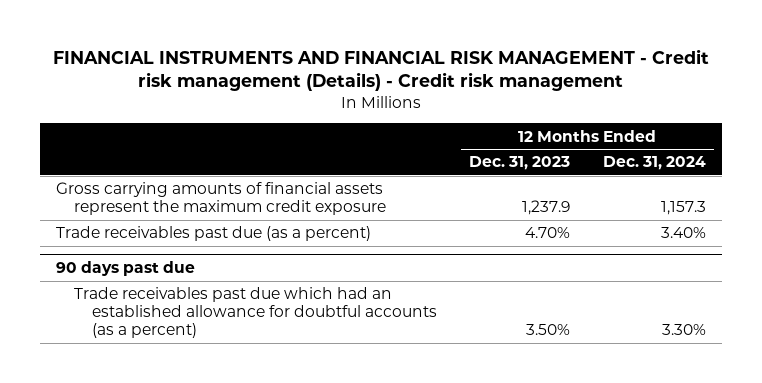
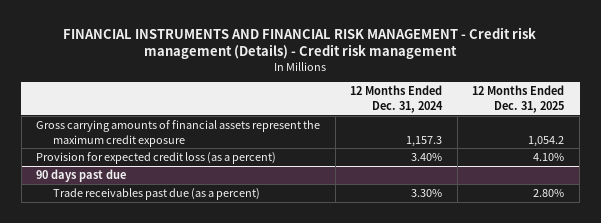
[469,156,571,171] Dec. 31, 2023 -> none
none -> [472,85,565,114] 12 Months Ended Dec. 31, 2025
[56,226,372,242] Trade receivables past due (as a percent) -> none
none -> [36,152,277,165] Provision for expected credit loss (as a percent)
[73,287,437,339] Trade receivables past due which had an established allowance for doubtful accounts (as a percent) -> none
none -> [52,188,260,201] Trade receivables past due (as a percent)

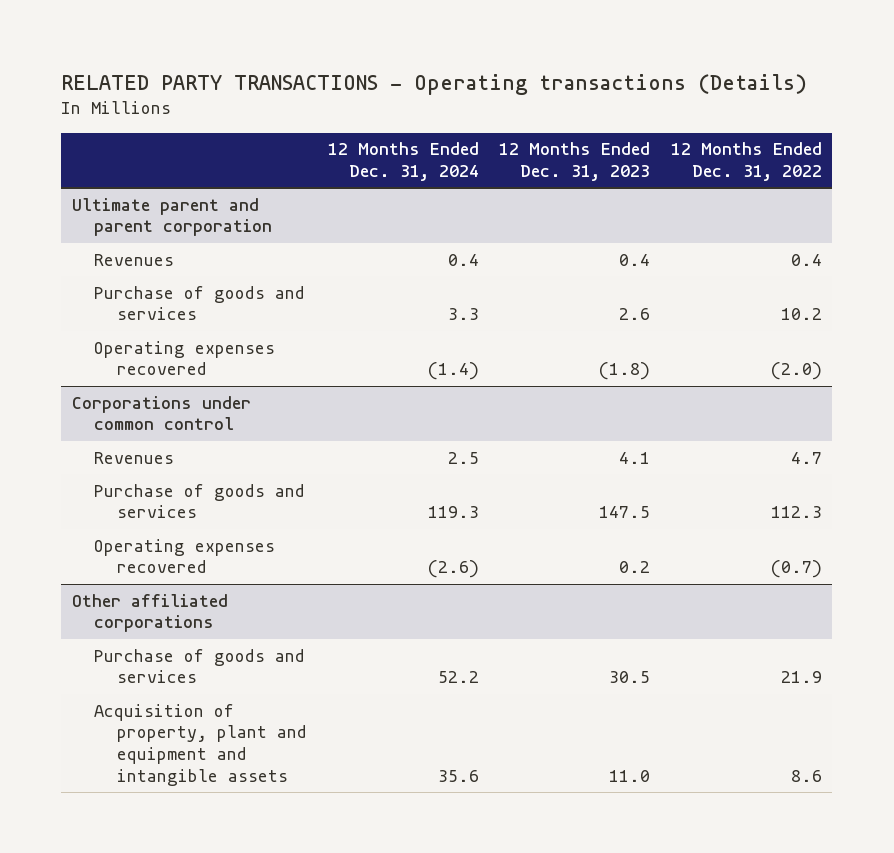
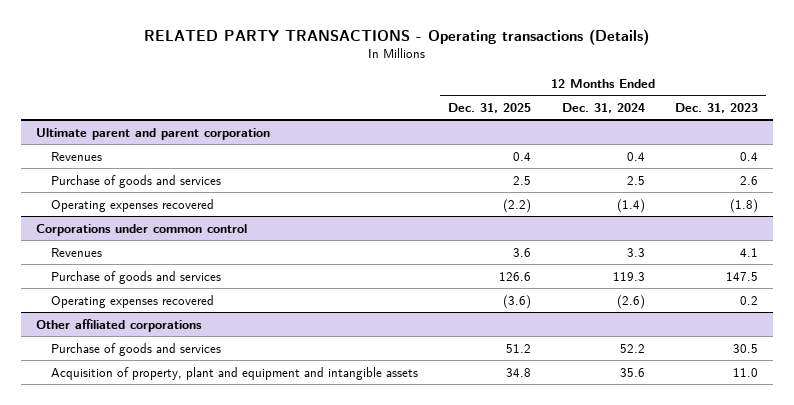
[670,142,822,182] 12 Months Ended Dec. 31, 2022 -> none
none -> [448,102,532,113] Dec. 31, 2025
[447,308,479,321] 3.3 -> [626,175,645,185] 2.5
[447,451,479,464] 2.5 -> [626,247,645,257] 3.3

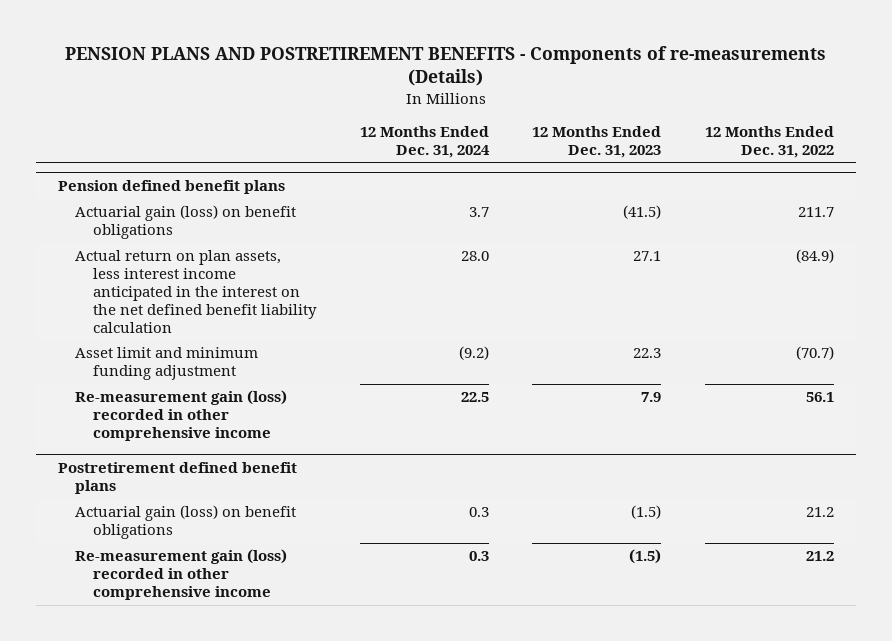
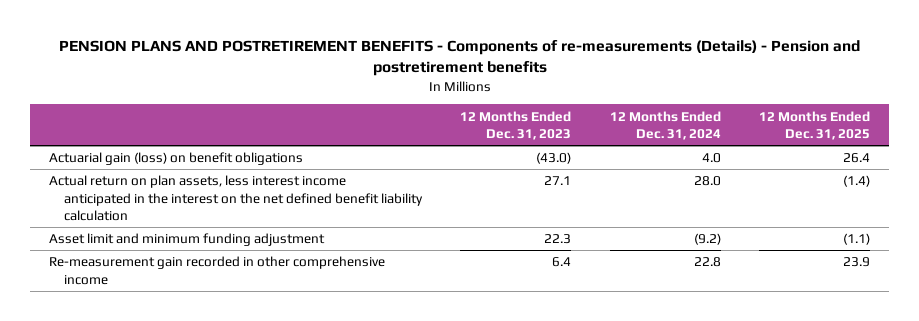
[65,45,827,87] PENSION PLANS AND POSTRETIREMENT BENEFITS - Components of re-measurements (Details) -> [58,40,860,77] PENSION PLANS AND POSTRETIREMENT BENEFITS - Components of re-measurements (Details) - Pension and postretirement benefits
[705,126,835,159] 12 Months Ended Dec. 31, 2022 -> none
none -> [758,110,870,141] 12 Months Ended Dec. 31, 2025
[58,180,286,195] Pension defined benefit plans -> none
[468,207,489,218] 3.7 -> [701,153,721,164] 4.0
[623,205,662,220] (41.5) -> [536,152,572,165] (43.0)
[58,462,298,495] Postretirement defined benefit plans -> none
[75,505,297,540] Actuarial gain (loss) on benefit obligations -> none
[75,549,288,601] Re-measurement gain (loss) recorded in other comprehensive income -> none
[75,390,288,442] Re-measurement gain (loss) recorded in other comprehensive income -> [49,256,386,285] Re-measurement gain recorded in other comprehensive income
[460,392,489,403] 22.5 -> [693,257,721,268] 22.8
[641,392,662,403] 7.9 -> [552,257,572,268] 6.4

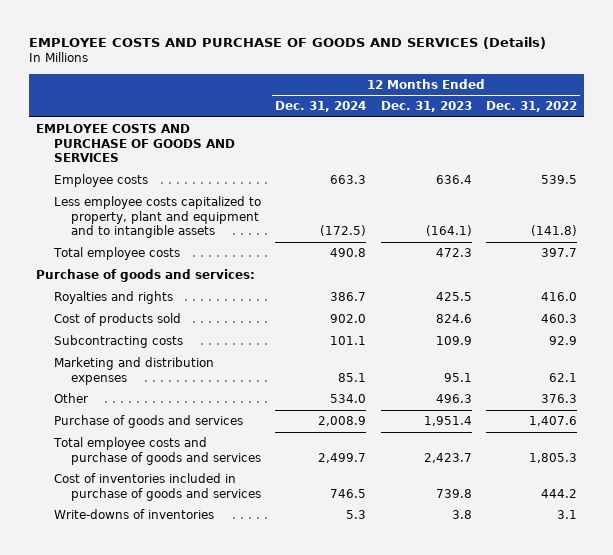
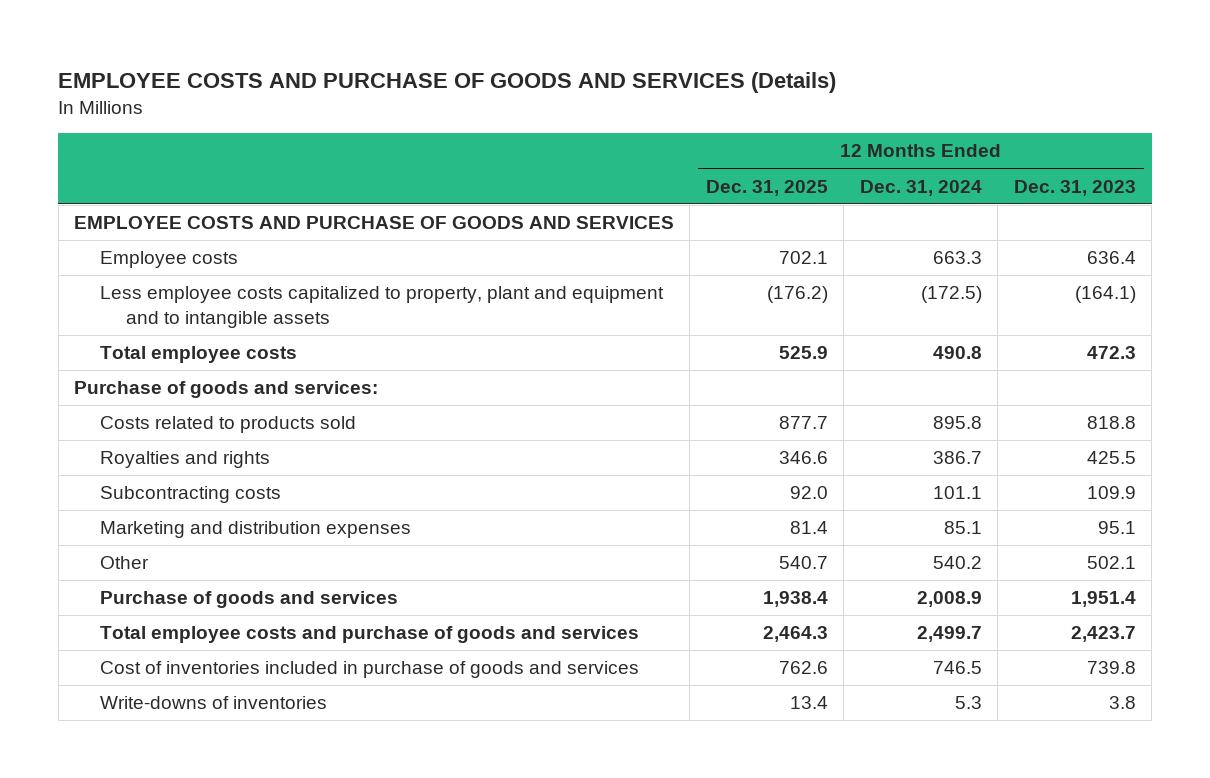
[485,101,577,113] Dec. 31, 2022 -> none
none -> [705,179,828,196] Dec. 31, 2025
none -> [99,416,356,434] Costs related to products sold
[53,312,181,326] Cost of products sold -> none
[330,393,367,403] 534.0 -> [932,556,982,570] 540.2
[435,393,472,403] 496.3 -> [1086,556,1136,570] 502.1

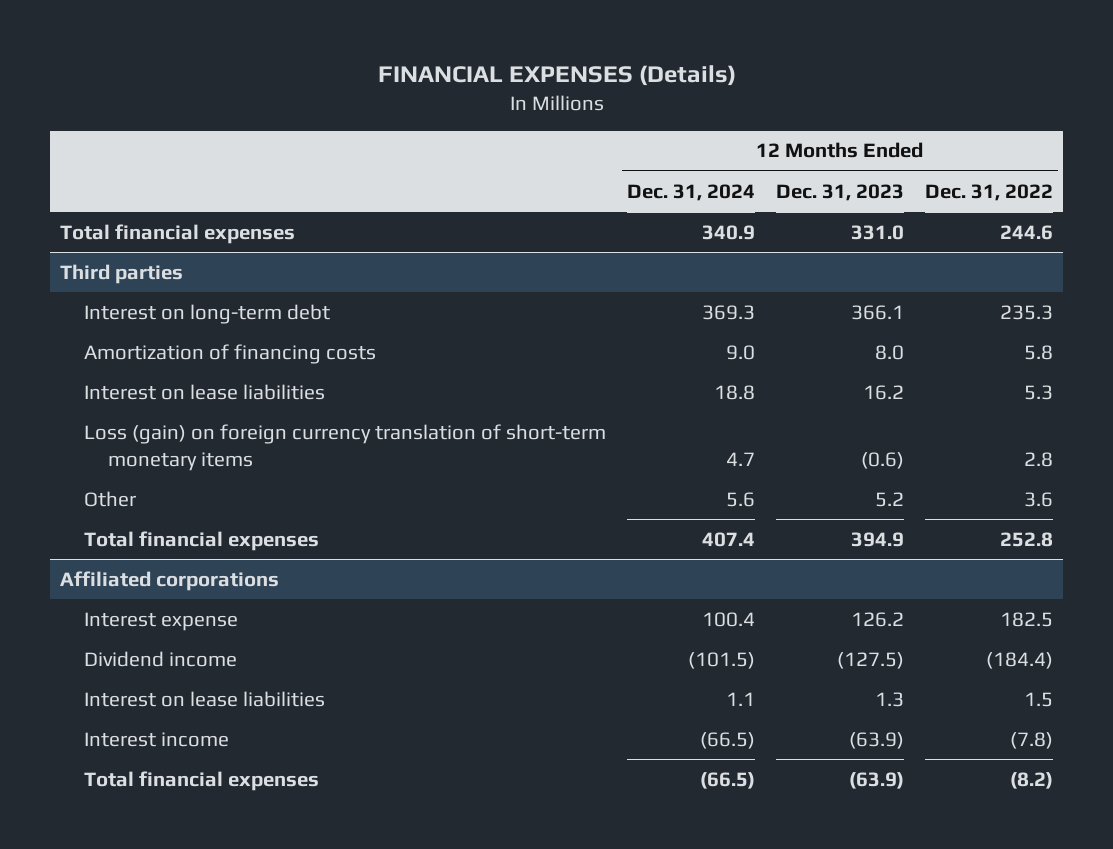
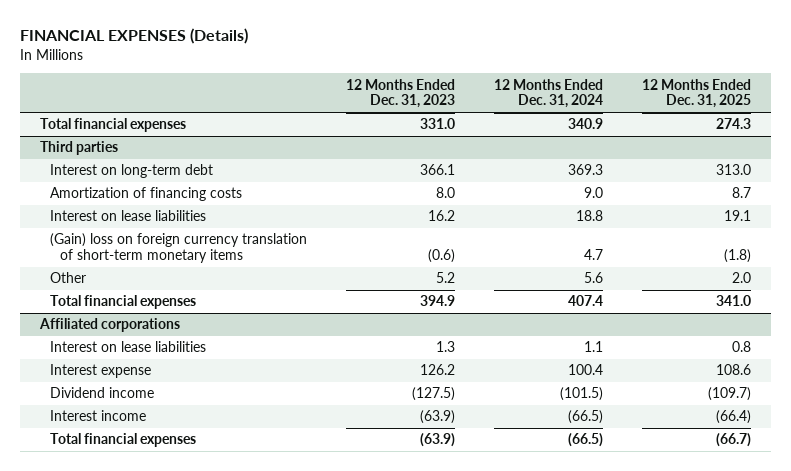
[924,183,1053,201] Dec. 31, 2022 -> none
none -> [642,78,752,109] 12 Months Ended Dec. 31, 2025
[84,423,607,471] Loss (gain) on foreign currency translation of short-term monetary items -> [49,233,307,264] (Gain) loss on foreign currency translation of short-term monetary items
[84,690,326,707] Interest on lease liabilities -> [49,341,206,353] Interest on lease liabilities

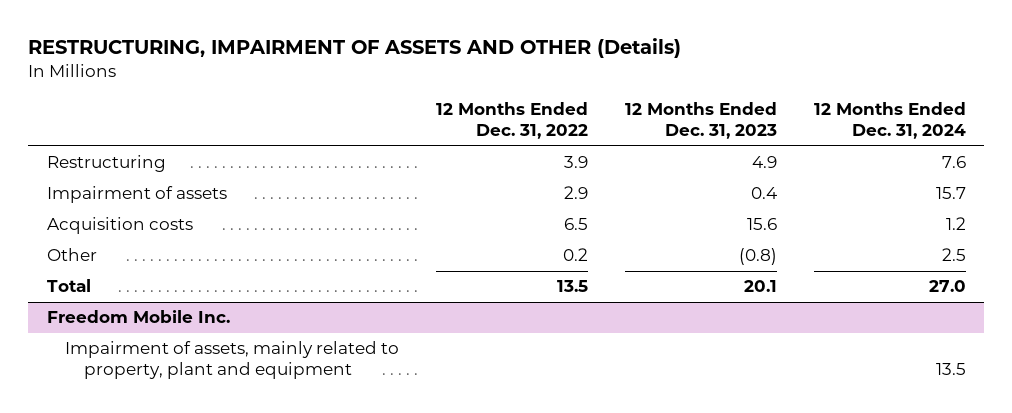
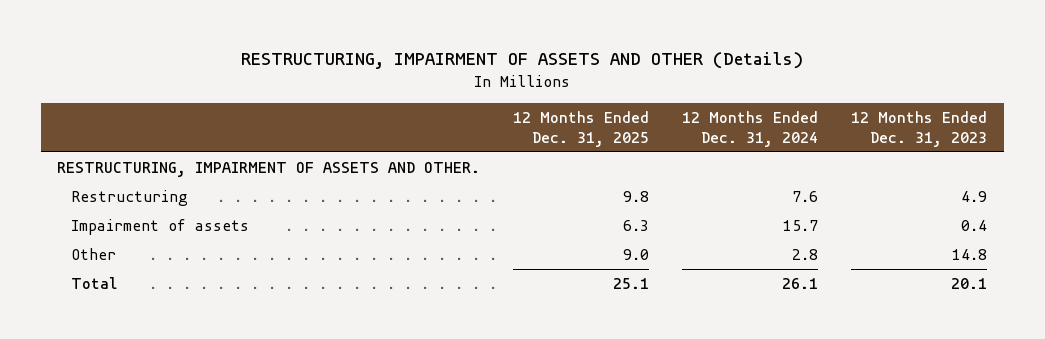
[436,102,589,140] 12 Months Ended Dec. 31, 2022 -> none
none -> [513,110,650,147] 12 Months Ended Dec. 31, 2025
none -> [57,161,481,177] RESTRUCTURING, IMPAIRMENT OF ASSETS AND OTHER.
[46,217,193,235] Acquisition costs -> none
[46,310,230,324] Freedom Mobile Inc. -> none
[65,341,400,380] Impairment of assets, mainly related to property, plant and equipment -> none
[739,248,778,266] (0.8) -> [952,248,988,260] 14.8
[941,248,966,262] 2.5 -> [792,248,819,260] 2.8
[928,280,966,293] 27.0 -> [782,277,819,289] 26.1

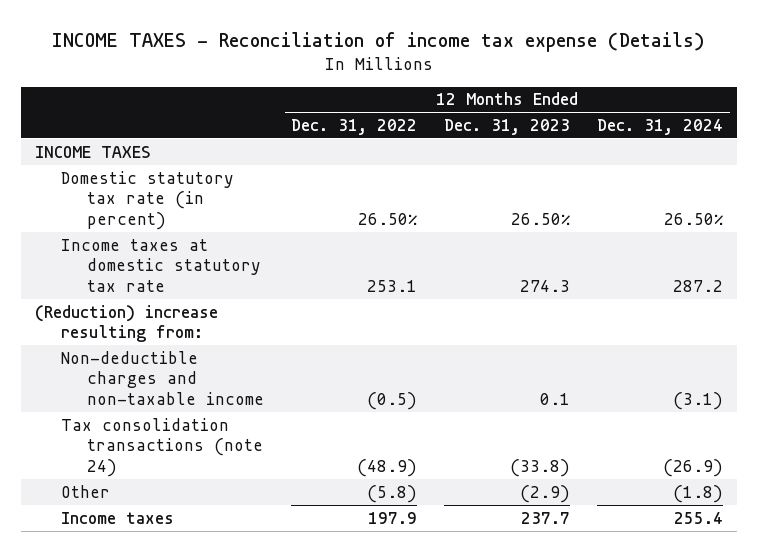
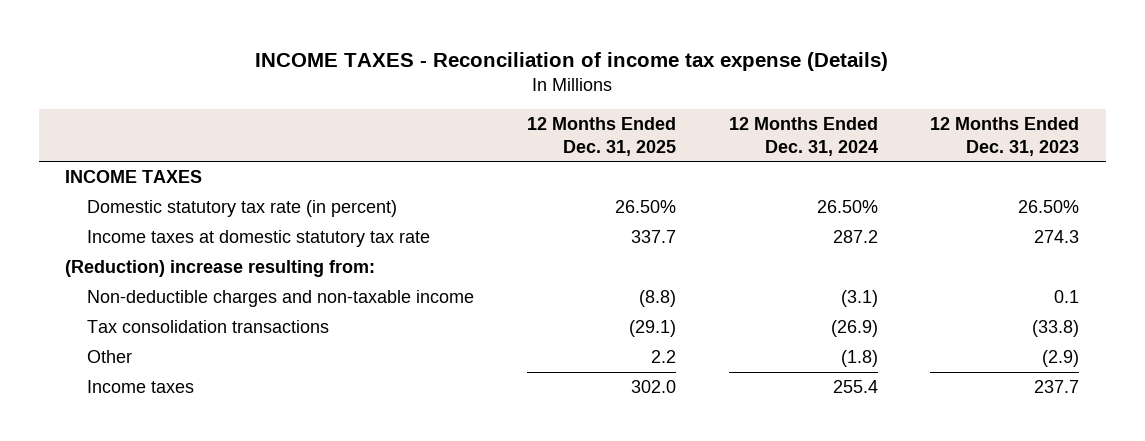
[291,118,418,135] Dec. 31, 2022 -> none
none -> [526,117,676,156] 12 Months Ended Dec. 31, 2025
[61,417,264,478] Tax consolidation transactions (note 24) -> [86,320,329,334] Tax consolidation transactions

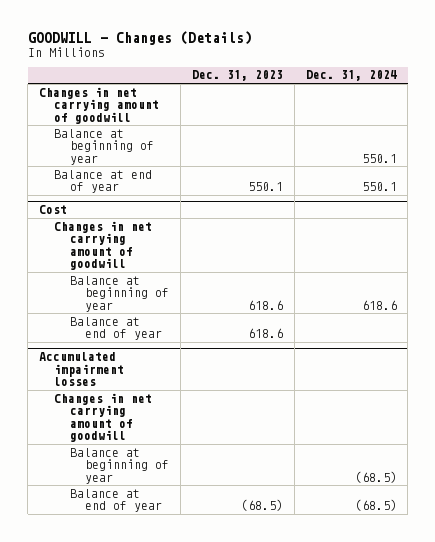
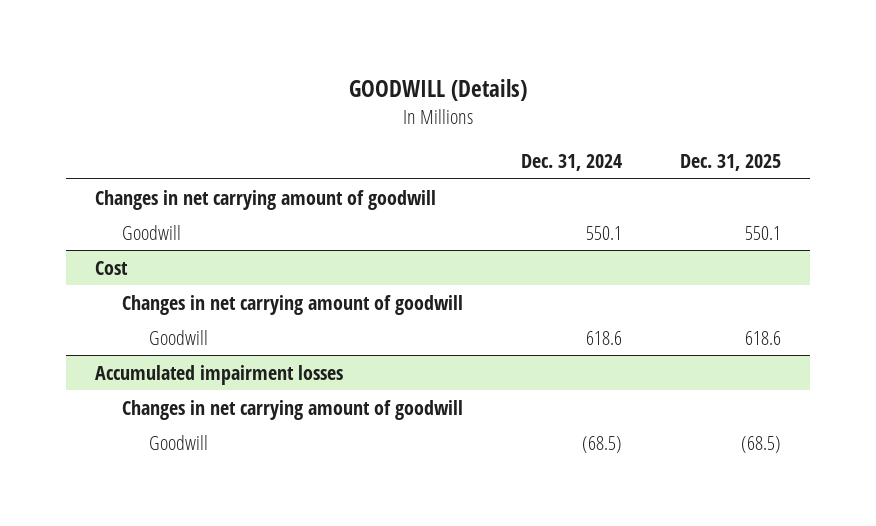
[27,31,252,46] GOODWILL - Changes (Details) -> [348,78,527,101] GOODWILL (Details)
[191,70,283,82] Dec. 31, 2023 -> none
none -> [679,154,781,172] Dec. 31, 2025
[54,169,153,194] Balance at end of year -> none
[54,128,154,165] Balance at beginning of year -> [122,224,182,240] Goodwill
[69,316,163,341] Balance at end of year -> none
[69,275,170,312] Balance at beginning of year -> [149,329,209,345] Goodwill
[69,488,163,513] Balance at end of year -> none
[69,447,170,484] Balance at beginning of year -> [149,434,209,450] Goodwill

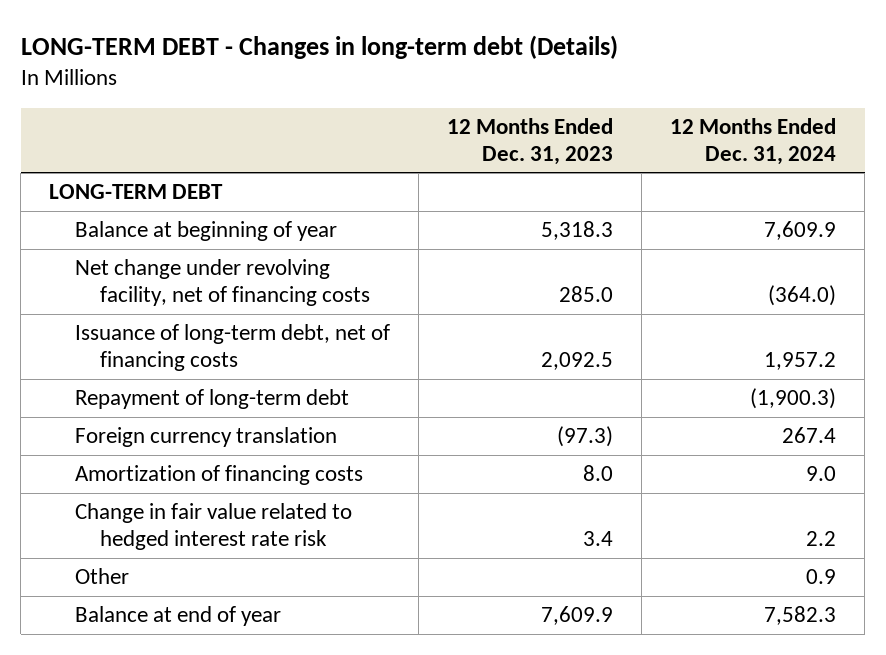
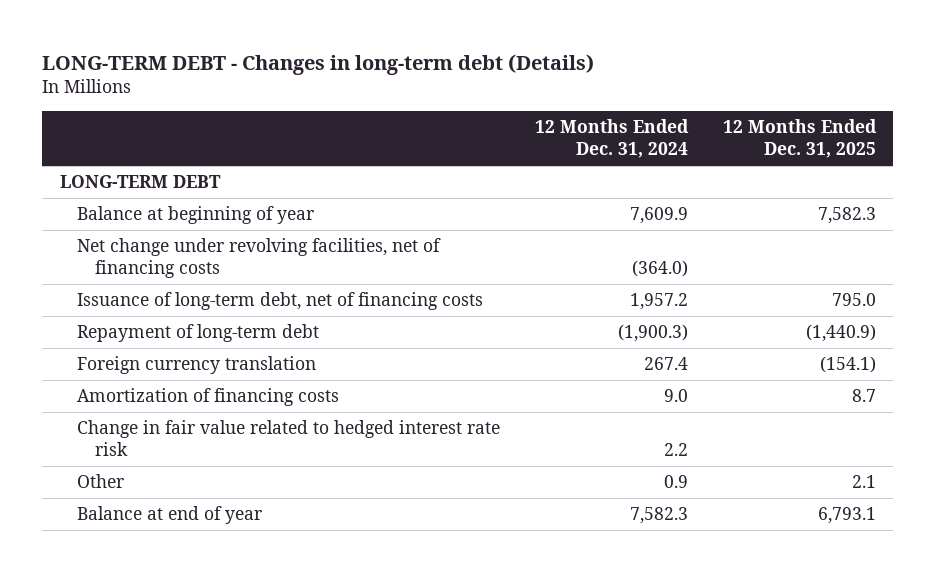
[446,117,613,165] 12 Months Ended Dec. 31, 2023 -> none
none -> [722,119,877,159] 12 Months Ended Dec. 31, 2025
[74,259,371,307] Net change under revolving facility, net of financing costs -> [77,238,442,279] Net change under revolving facilities, net of financing costs

